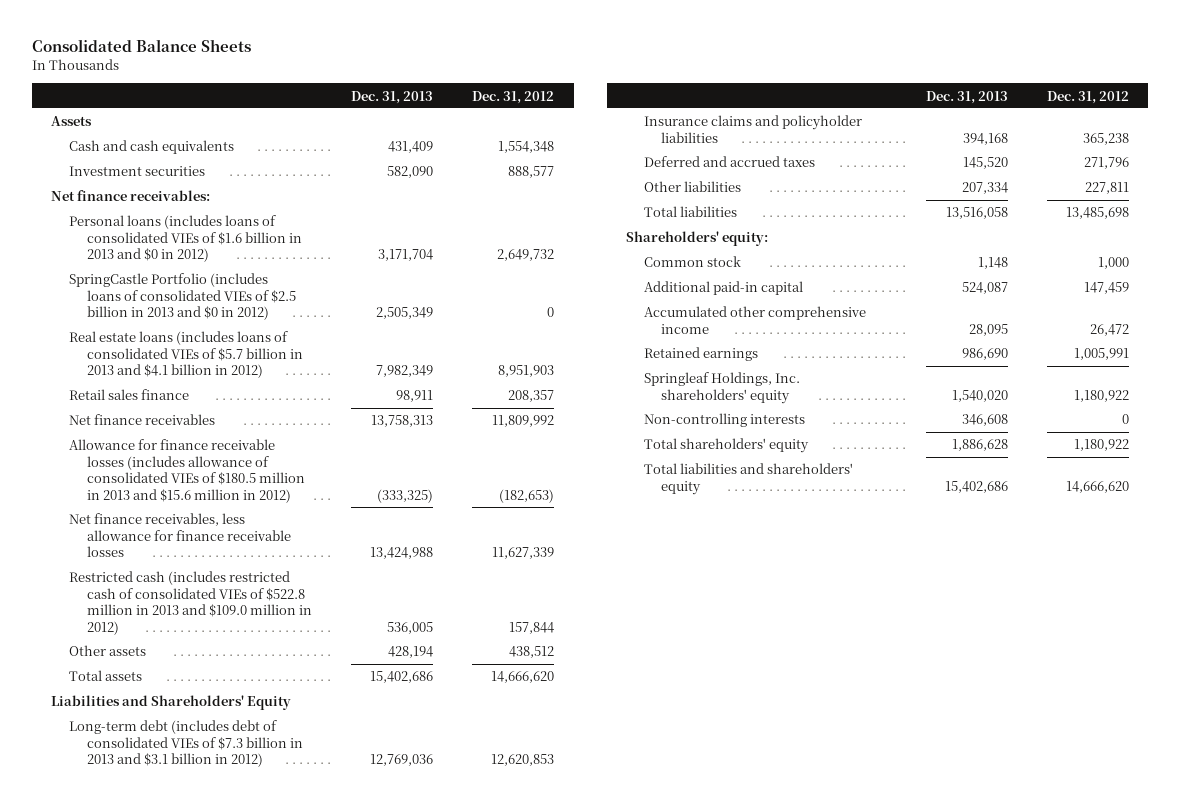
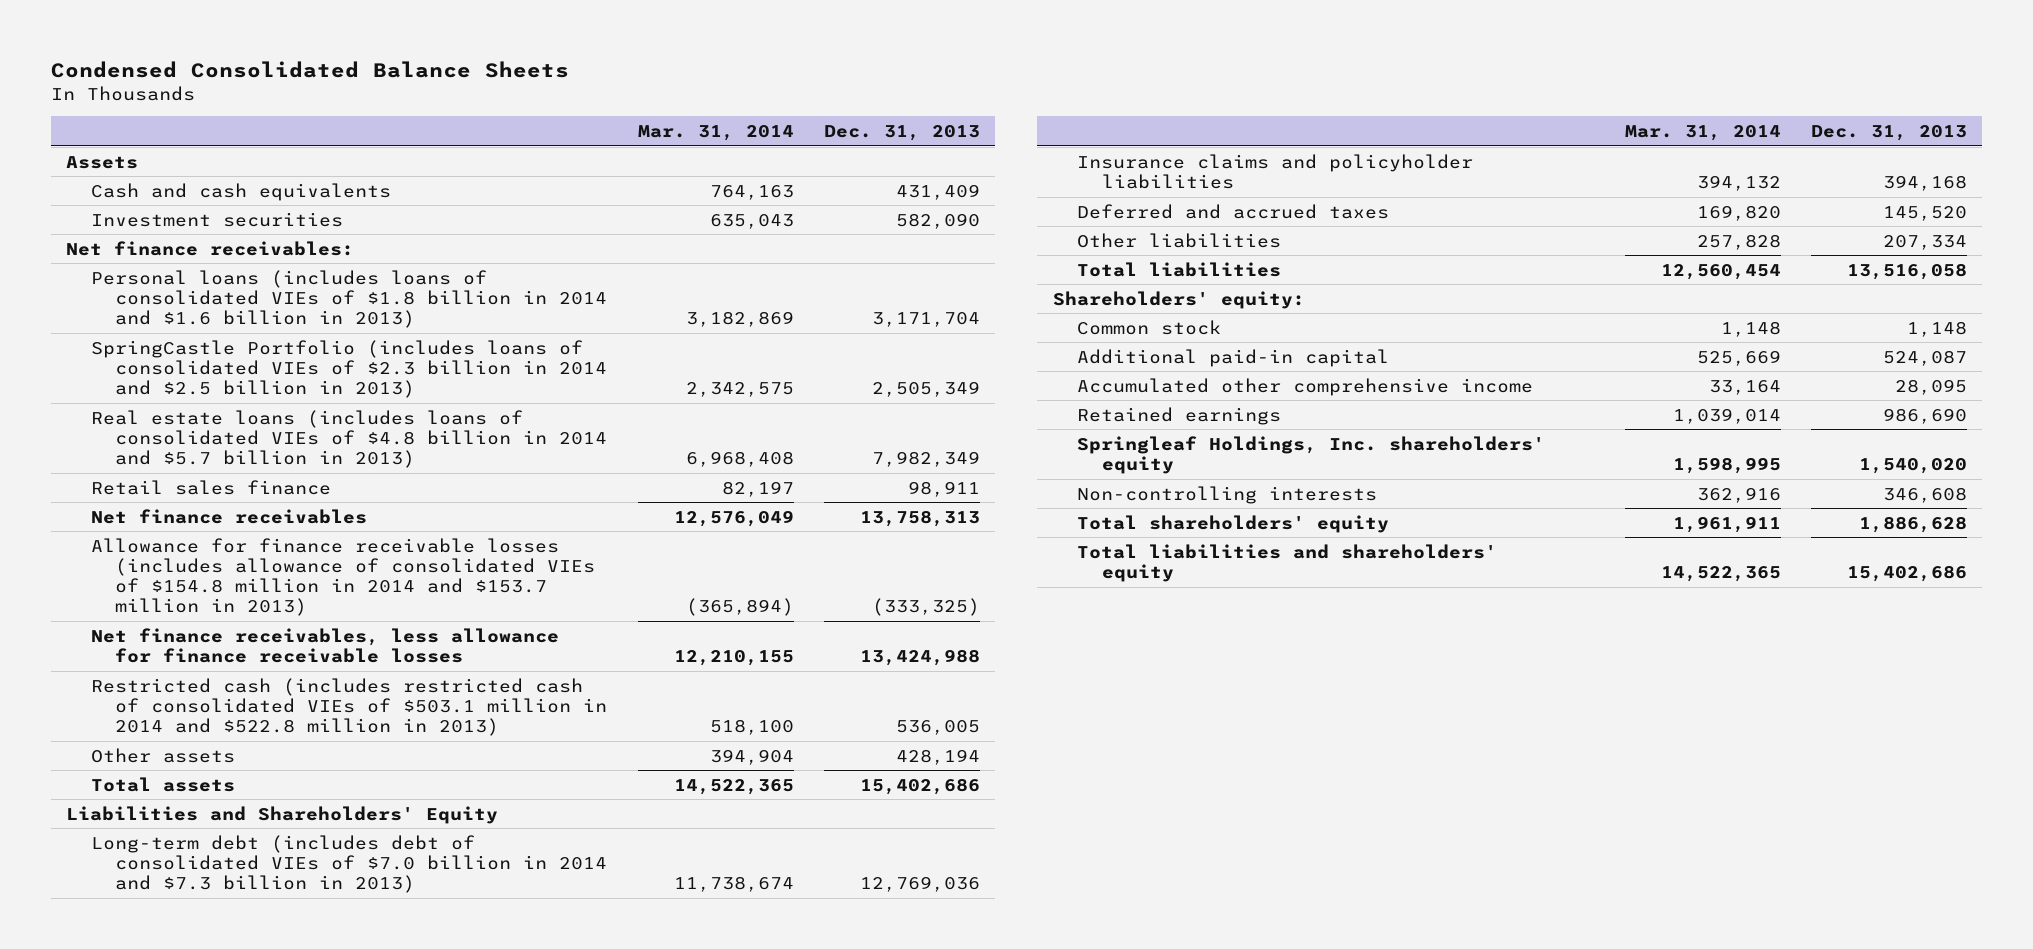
[31,39,251,53] Consolidated Balance Sheets -> [50,60,569,78] Condensed Consolidated Balance Sheets
[471,90,554,104] Dec. 31, 2012 -> none
none -> [637,124,794,141] Mar. 31, 2014
[69,215,302,263] Personal loans (includes loans of consolidated VIEs of $1.6 billion in 2013 and $0 in 2012) -> [90,269,608,329] Personal loans (includes loans of consolidated VIEs of $1.8 billion in 2014 and $1.6 billion in 2013)
[69,273,296,321] SpringCastle Portfolio (includes loans of consolidated VIEs of $2.5 billion in 2013 and $0 in 2012) -> [90,339,608,399] SpringCastle Portfolio (includes loans of consolidated VIEs of $2.3 billion in 2014 and $2.5 billion in 2013)
[69,331,303,379] Real estate loans (includes loans of consolidated VIEs of $5.7 billion in 2013 and $4.1 billion in 2012) -> [90,409,608,469] Real estate loans (includes loans of consolidated VIEs of $4.8 billion in 2014 and $5.7 billion in 2013)
[69,439,305,503] Allowance for finance receivable losses (includes allowance of consolidated VIEs of $180.5 million in 2013 and $15.6 million in 2012) -> [90,537,596,617] Allowance for finance receivable losses (includes allowance of consolidated VIEs of $154.8 million in 2014 and $153.7 million in 2013)
[69,571,312,635] Restricted cash (includes restricted cash of consolidated VIEs of $522.8 million in 2013 and $109.0 million in 2012) -> [90,677,608,737] Restricted cash (includes restricted cash of consolidated VIEs of $503.1 million in 2014 and $522.8 million in 2013)
[69,720,303,768] Long-term debt (includes debt of consolidated VIEs of $7.3 billion in 2013 and $3.1 billion in 2012) -> [90,834,608,894] Long-term debt (includes debt of consolidated VIEs of $7.0 billion in 2014 and $7.3 billion in 2013)

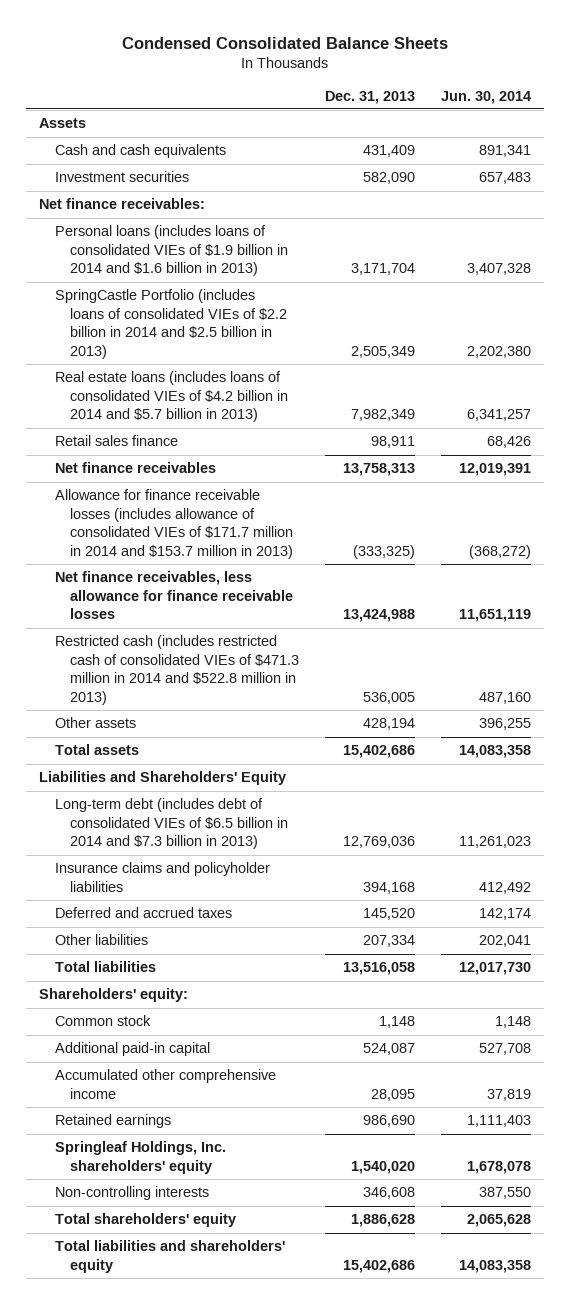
[637,124,794,141] Mar. 31, 2014 -> none
none -> [441,90,532,104] Jun. 30, 2014
[90,269,608,329] Personal loans (includes loans of consolidated VIEs of $1.8 billion in 2014 and $1.6 billion in 2013) -> [54,225,288,277] Personal loans (includes loans of consolidated VIEs of $1.9 billion in 2014 and $1.6 billion in 2013)
[90,339,608,399] SpringCastle Portfolio (includes loans of consolidated VIEs of $2.3 billion in 2014 and $2.5 billion in 2013) -> [54,289,287,359] SpringCastle Portfolio (includes loans of consolidated VIEs of $2.2 billion in 2014 and $2.5 billion in 2013)
[90,409,608,469] Real estate loans (includes loans of consolidated VIEs of $4.8 billion in 2014 and $5.7 billion in 2013) -> [54,371,288,423] Real estate loans (includes loans of consolidated VIEs of $4.2 billion in 2014 and $5.7 billion in 2013)
[90,537,596,617] Allowance for finance receivable losses (includes allowance of consolidated VIEs of $154.8 million in 2014 and $153.7 million in 2013) -> [54,489,293,559] Allowance for finance receivable losses (includes allowance of consolidated VIEs of $171.7 million in 2014 and $153.7 million in 2013)
[90,677,608,737] Restricted cash (includes restricted cash of consolidated VIEs of $503.1 million in 2014 and $522.8 million in 2013) -> [54,635,299,705] Restricted cash (includes restricted cash of consolidated VIEs of $471.3 million in 2014 and $522.8 million in 2013)
[90,834,608,894] Long-term debt (includes debt of consolidated VIEs of $7.0 billion in 2014 and $7.3 billion in 2013) -> [54,798,288,850] Long-term debt (includes debt of consolidated VIEs of $6.5 billion in 2014 and $7.3 billion in 2013)

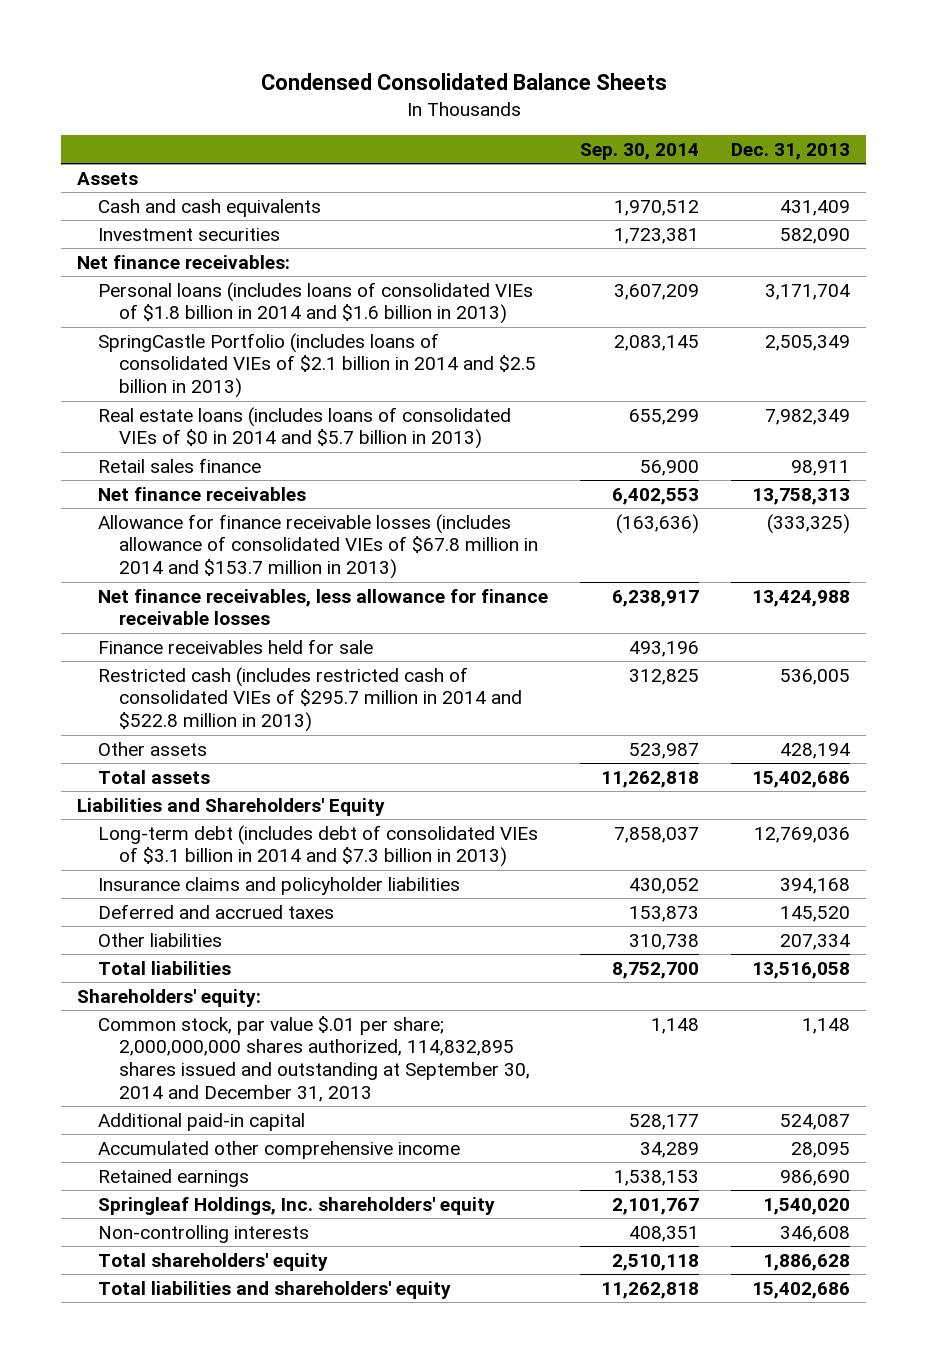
[441,90,532,104] Jun. 30, 2014 -> none
none -> [579,142,699,160] Sep. 30, 2014
[54,225,288,277] Personal loans (includes loans of consolidated VIEs of $1.9 billion in 2014 and $1.6 billion in 2013) -> [97,281,533,325] Personal loans (includes loans of consolidated VIEs of $1.8 billion in 2014 and $1.6 billion in 2013)
[54,289,287,359] SpringCastle Portfolio (includes loans of consolidated VIEs of $2.2 billion in 2014 and $2.5 billion in 2013) -> [97,332,536,399] SpringCastle Portfolio (includes loans of consolidated VIEs of $2.1 billion in 2014 and $2.5 billion in 2013)
[54,371,288,423] Real estate loans (includes loans of consolidated VIEs of $4.2 billion in 2014 and $5.7 billion in 2013) -> [97,406,511,450] Real estate loans (includes loans of consolidated VIEs of $0 in 2014 and $5.7 billion in 2013)
[54,489,293,559] Allowance for finance receivable losses (includes allowance of consolidated VIEs of $171.7 million in 2014 and $153.7 million in 2013) -> [97,513,538,580] Allowance for finance receivable losses (includes allowance of consolidated VIEs of $67.8 million in 2014 and $153.7 million in 2013)
none -> [97,638,373,654] Finance receivables held for sale
[54,635,299,705] Restricted cash (includes restricted cash of consolidated VIEs of $471.3 million in 2014 and $522.8 million in 2013) -> [97,666,522,733] Restricted cash (includes restricted cash of consolidated VIEs of $295.7 million in 2014 and $522.8 million in 2013)
[54,798,288,850] Long-term debt (includes debt of consolidated VIEs of $6.5 billion in 2014 and $7.3 billion in 2013) -> [97,824,538,868] Long-term debt (includes debt of consolidated VIEs of $3.1 billion in 2014 and $7.3 billion in 2013)
[54,1015,151,1027] Common stock -> [97,1015,530,1102] Common stock, par value $.01 per share; 2,000,000,000 shares authorized, 114,832,895 shares issued and outstanding at September 30, 2014 and December 31, 2013

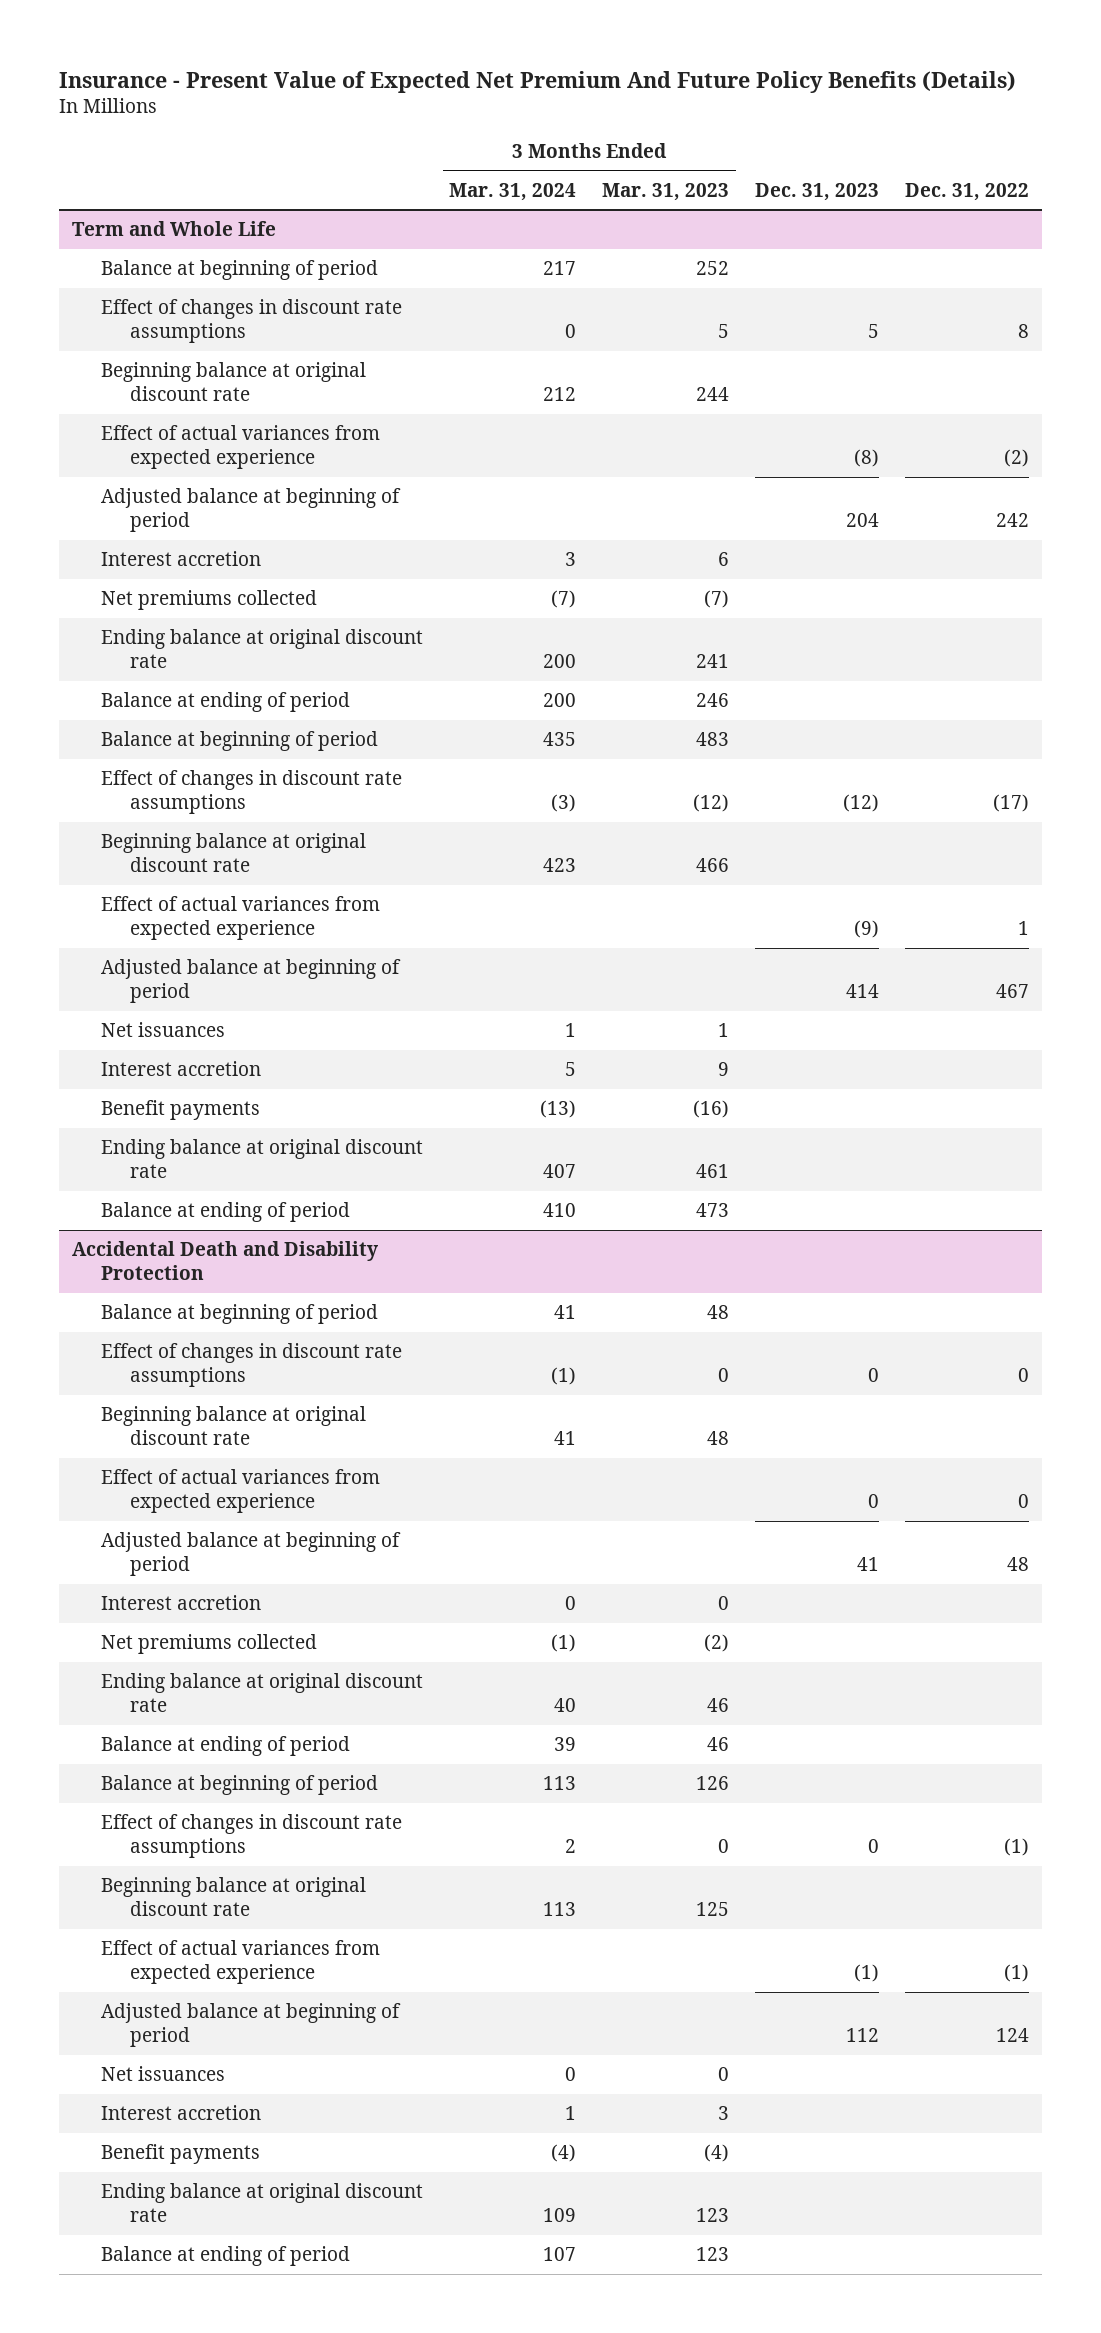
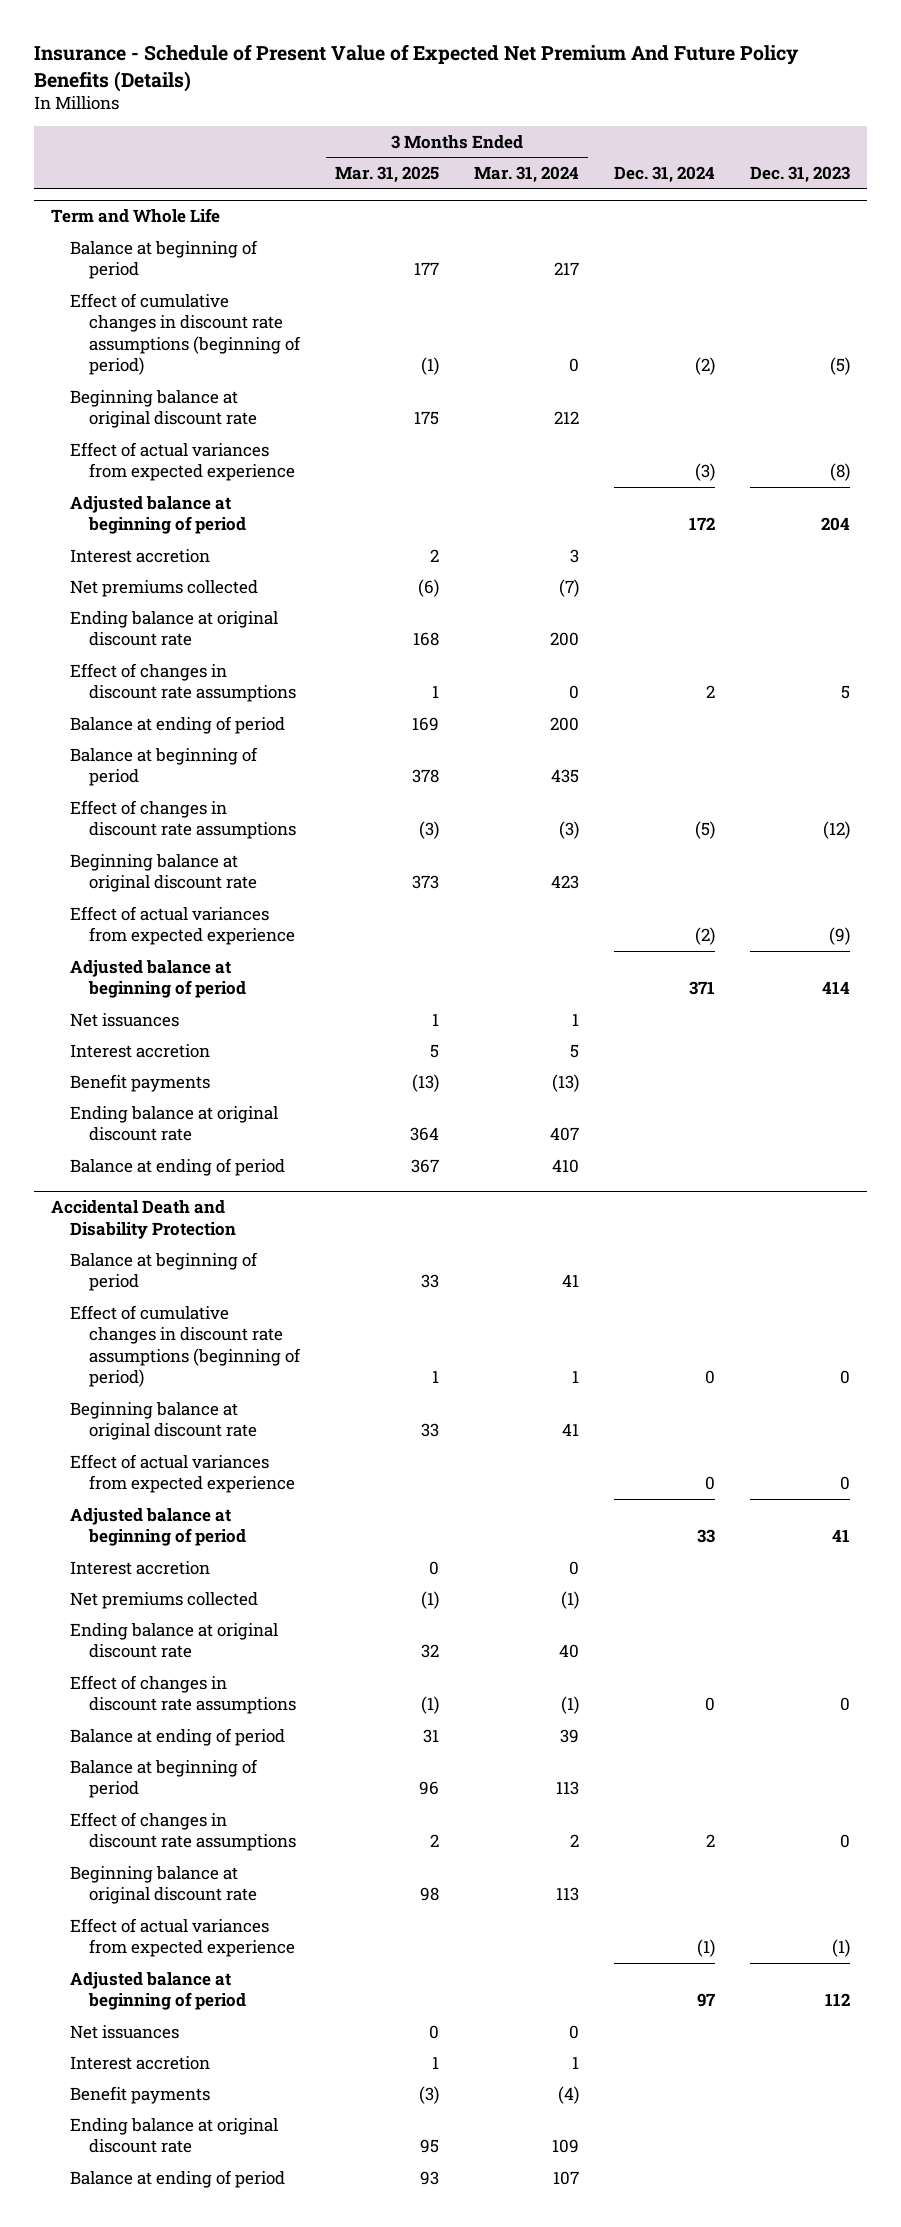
[58,70,1016,93] Insurance - Present Value of Expected Net Premium And Future Policy Benefits (Details) -> [33,44,799,92] Insurance - Schedule of Present Value of Expected Net Premium And Future Policy Benefits (Details)
[602,182,730,201] Mar. 31, 2023 -> none
[905,182,1030,201] Dec. 31, 2022 -> none
none -> [335,166,440,184] Mar. 31, 2025
none -> [613,166,715,184] Dec. 31, 2024
none -> [70,292,302,376] Effect of cumulative changes in discount rate assumptions (beginning of period)
[101,299,403,344] Effect of changes in discount rate assumptions -> [70,662,297,703] Effect of changes in discount rate assumptions
none -> [70,1304,302,1388] Effect of cumulative changes in discount rate assumptions (beginning of period)
[101,1343,403,1388] Effect of changes in discount rate assumptions -> [70,1674,297,1715] Effect of changes in discount rate assumptions

